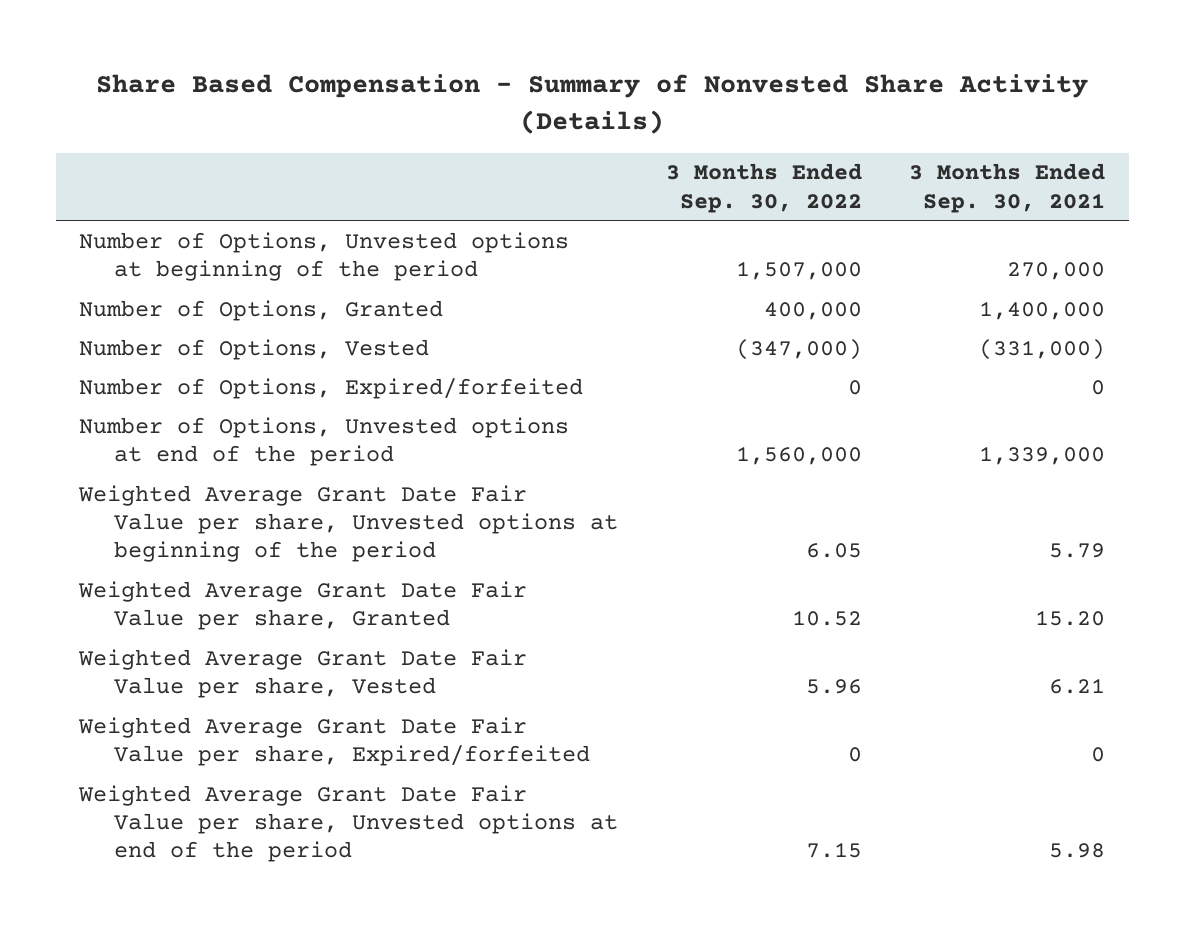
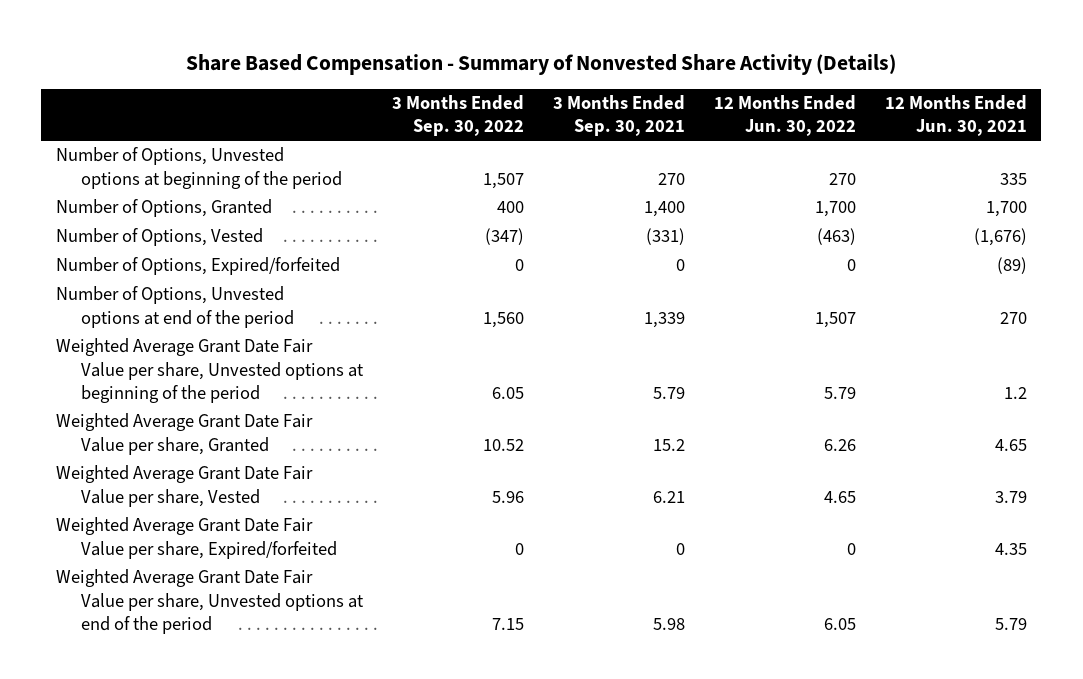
none -> [714,95,857,137] 12 Months Ended Jun. 30, 2022
none -> [884,95,1027,137] 12 Months Ended Jun. 30, 2021
[735,260,862,280] 1,507,000 -> [483,172,525,189] 1,507
[1007,261,1106,280] 270,000 -> [658,172,686,185] 270
[763,301,862,320] 400,000 -> [497,201,525,214] 400
[979,300,1106,320] 1,400,000 -> [644,201,686,218] 1,400
[735,338,862,360] (347,000) -> [485,228,525,246] (347)
[979,338,1106,360] (331,000) -> [646,228,686,246] (331)
[735,445,862,465] 1,560,000 -> [483,311,525,328] 1,560
[979,445,1106,465] 1,339,000 -> [644,311,686,328] 1,339
[1035,609,1106,626] 15.20 -> [653,438,686,451] 15.2

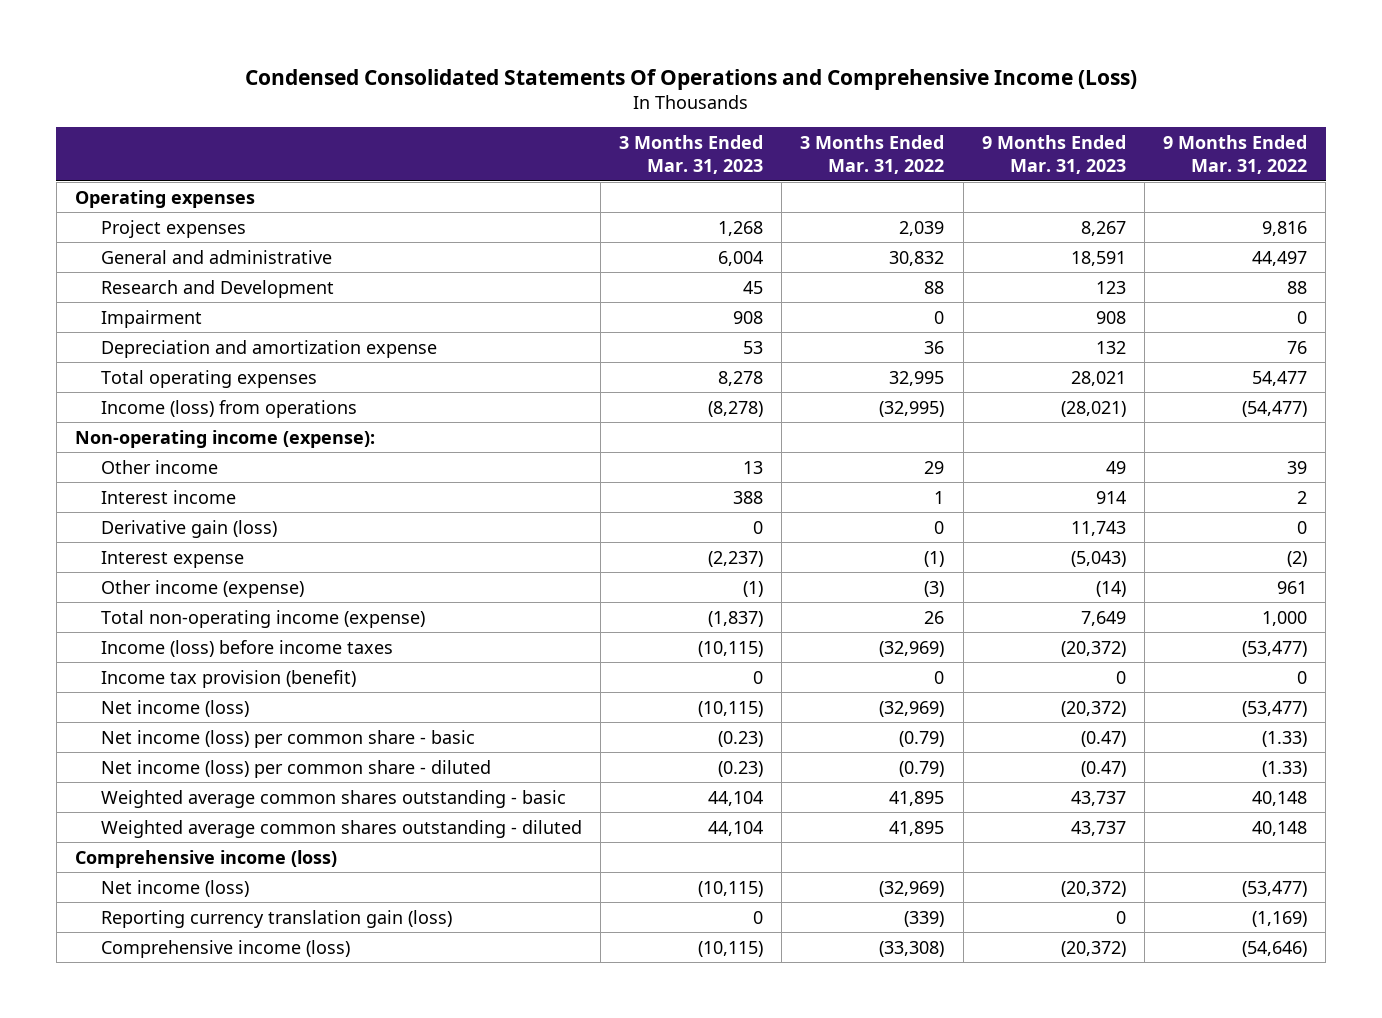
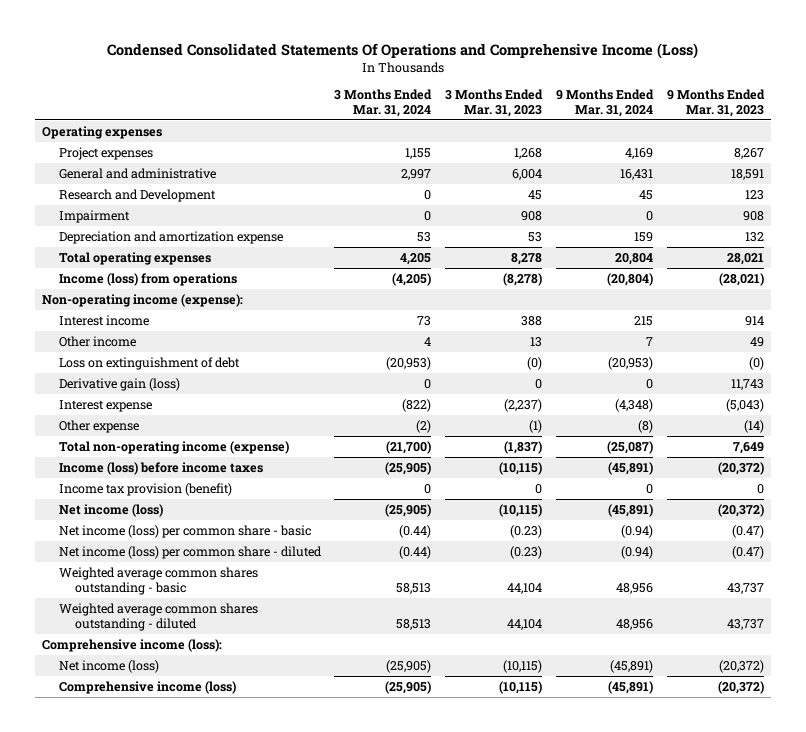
[800,134,945,175] 3 Months Ended Mar. 31, 2022 -> none
[1163,134,1308,175] 9 Months Ended Mar. 31, 2022 -> none
none -> [334,89,433,117] 3 Months Ended Mar. 31, 2024
none -> [555,89,654,117] 9 Months Ended Mar. 31, 2024
[100,459,218,474] Other income -> [58,335,136,347] Other income
none -> [58,356,240,370] Loss on extinguishment of debt
[100,579,304,598] Other income (expense) -> [58,419,139,433] Other expense
[75,849,338,868] Comprehensive income (loss) -> [42,638,223,652] Comprehensive income (loss):
[100,909,452,928] Reporting currency translation gain (loss) -> none

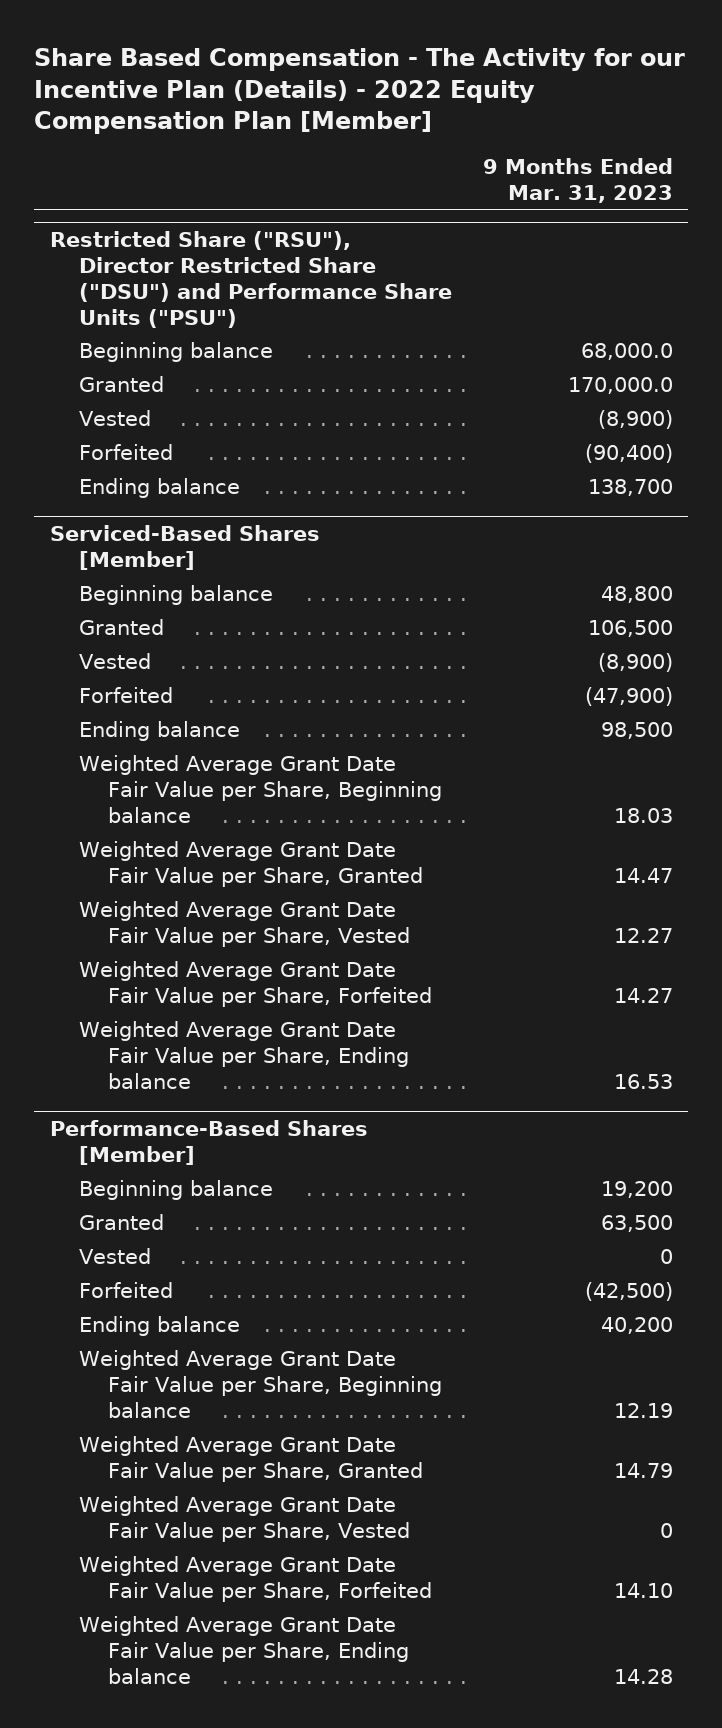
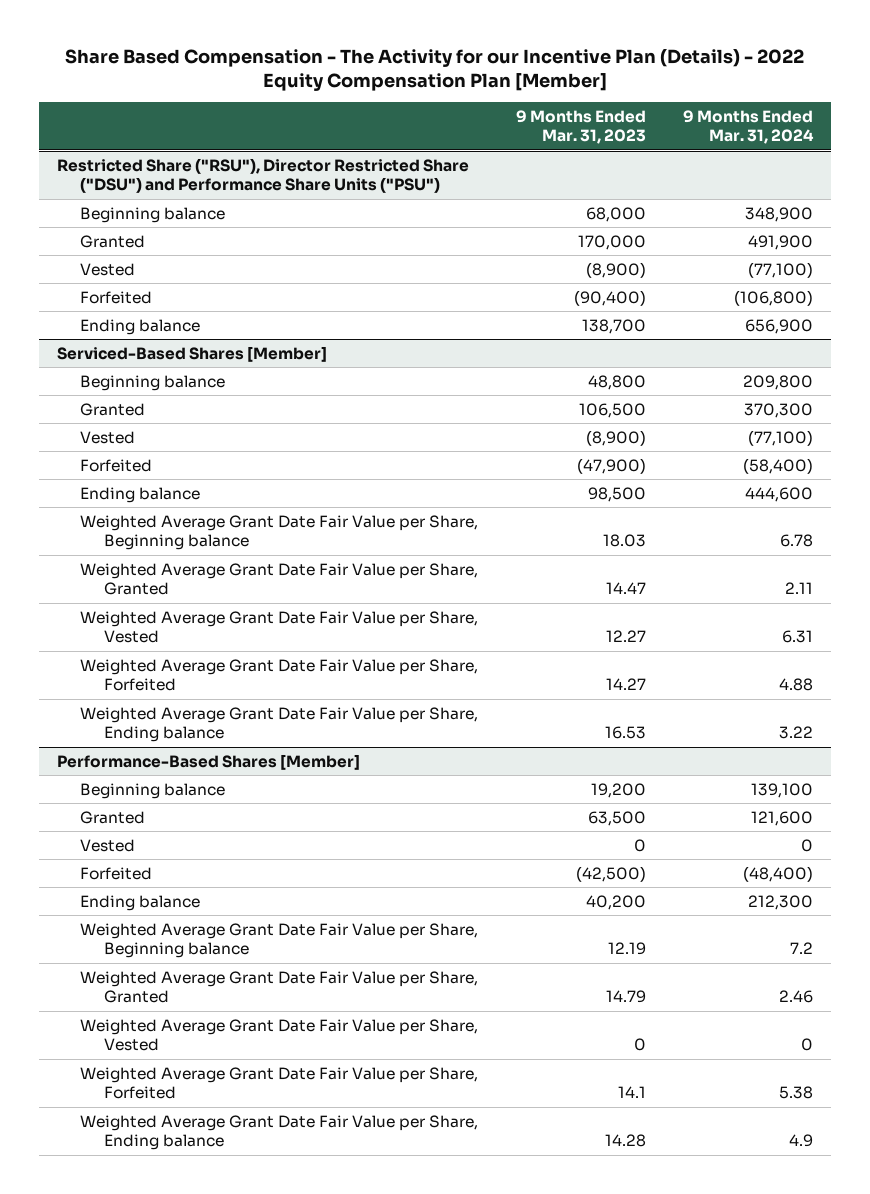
none -> [682,109,814,145] 9 Months Ended Mar. 31, 2024
[580,343,673,361] 68,000.0 -> [585,206,646,222] 68,000
[567,377,673,395] 170,000.0 -> [577,234,646,250] 170,000
[613,1583,673,1599] 14.10 -> [617,1086,646,1099] 14.1

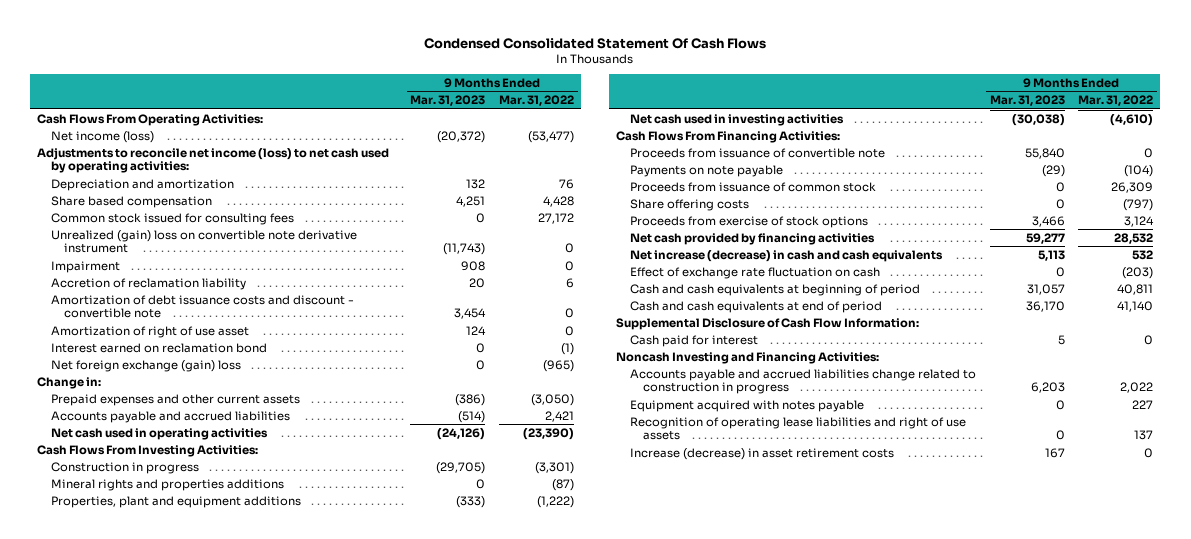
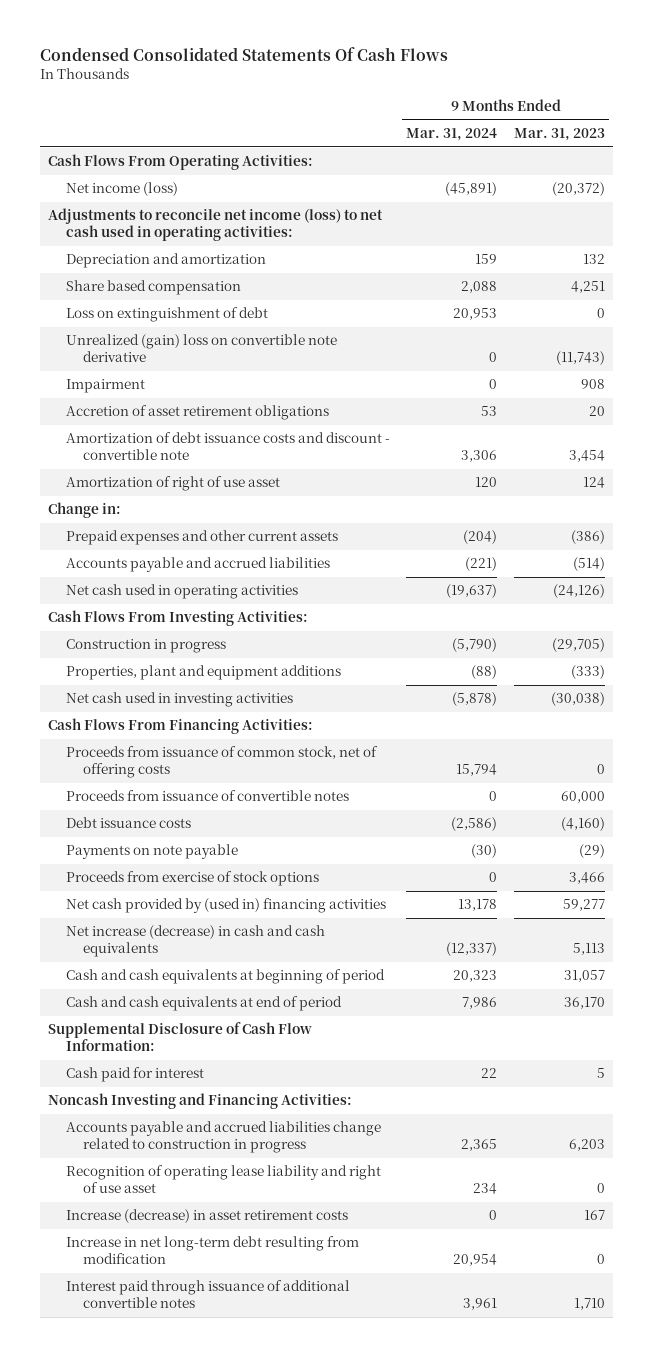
[424,37,767,49] Condensed Consolidated Statement Of Cash Flows -> [39,46,448,61] Condensed Consolidated Statements Of Cash Flows
[499,95,575,107] Mar. 31, 2022 -> none
none -> [406,128,498,142] Mar. 31, 2024
[37,147,390,174] Adjustments to reconcile net income (loss) to net cash used by operating activities: -> [47,208,383,242] Adjustments to reconcile net income (loss) to net cash used in operating activities:
[50,212,294,225] Common stock issued for consulting fees -> none
none -> [65,307,268,323] Loss on extinguishment of debt
[50,229,357,254] Unrealized (gain) loss on convertible note derivative instrument -> [65,334,337,363] Unrealized (gain) loss on convertible note derivative
[50,277,246,290] Accretion of reclamation liability -> none
none -> [65,405,329,421] Accretion of asset retirement obligations
[50,342,267,353] Interest earned on reclamation bond -> none
[50,359,241,372] Net foreign exchange (gain) loss -> none
[50,478,284,491] Mineral rights and properties additions -> none
none -> [65,746,378,779] Proceeds from issuance of common stock, net of offering costs
[629,147,885,158] Proceeds from issuance of convertible note -> [65,790,349,802] Proceeds from issuance of convertible notes
[1024,147,1065,159] 55,840 -> [560,791,605,804] 60,000
none -> [65,817,191,829] Debt issuance costs
[629,181,876,192] Proceeds from issuance of common stock -> none
[629,198,749,211] Share offering costs -> none
[629,232,875,245] Net cash provided by financing activities -> [65,898,386,914] Net cash provided by (used in) financing activities
[629,266,880,279] Effect of exchange rate fluctuation on cash -> none
[629,399,864,412] Equipment acquired with notes payable -> none
[629,416,966,441] Recognition of operating lease liabilities and right of use assets -> [65,1165,381,1194] Recognition of operating lease liability and right of use asset
none -> [65,1236,359,1265] Increase in net long-term debt resulting from modification
none -> [65,1280,350,1309] Interest paid through issuance of additional convertible notes

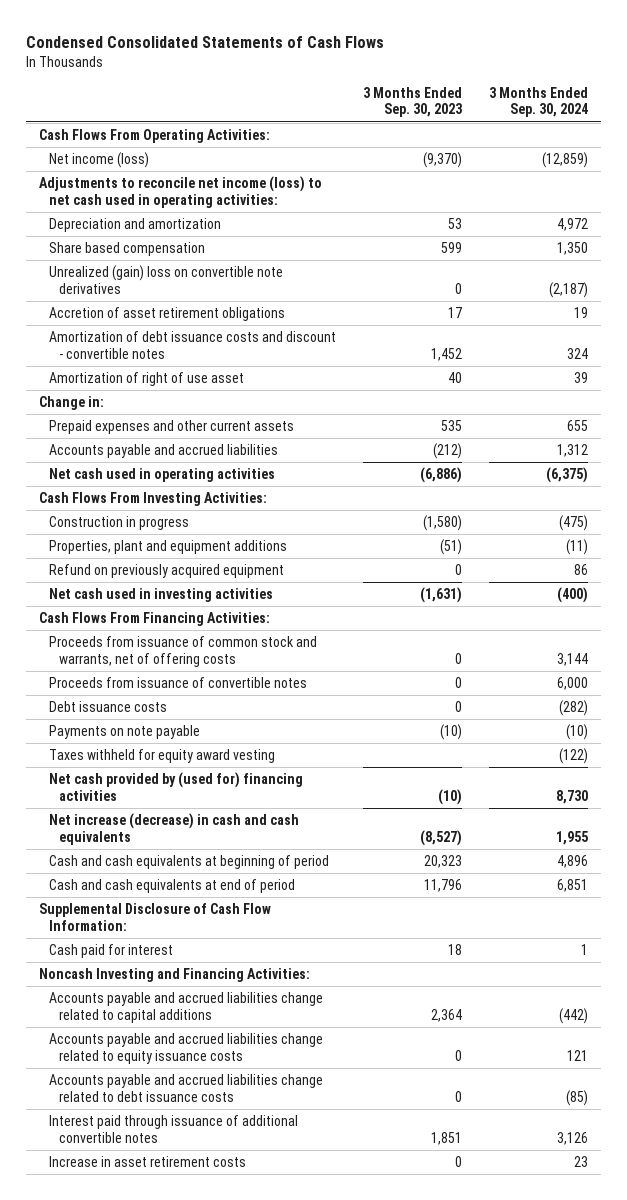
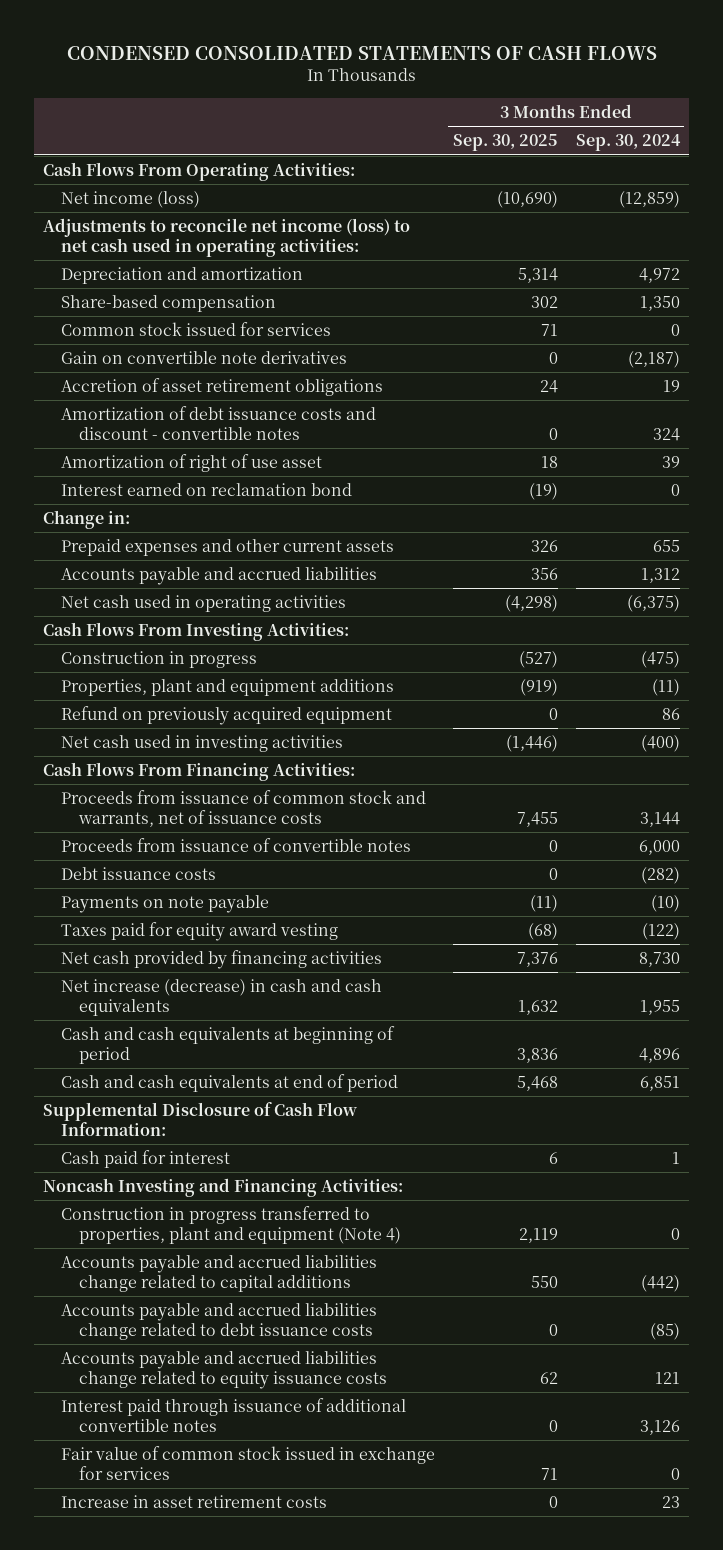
[26,35,385,48] Condensed Consolidated Statements of Cash Flows -> [66,45,657,60] CONDENSED CONSOLIDATED STATEMENTS OF CASH FLOWS
[363,86,463,118] 3 Months Ended Sep. 30, 2023 -> none
none -> [452,134,558,152] Sep. 30, 2025
[49,242,206,257] Share based compensation -> [61,295,277,313] Share-based compensation
none -> [61,322,332,337] Common stock issued for services
[49,265,284,294] Unrealized (gain) loss on convertible note derivatives -> [61,351,348,365] Gain on convertible note derivatives
none -> [61,483,353,497] Interest earned on reclamation bond
[49,636,318,667] Proceeds from issuance of common stock and warrants, net of offering costs -> [61,790,427,827] Proceeds from issuance of common stock and warrants, net of issuance costs
[49,749,276,764] Taxes withheld for equity award vesting -> [61,922,339,942] Taxes paid for equity award vesting
[49,772,304,801] Net cash provided by (used for) financing activities -> [61,950,383,970] Net cash provided by financing activities
none -> [61,1206,401,1244] Construction in progress transferred to properties, plant and equipment (Note 4)
[49,1033,324,1064] Accounts payable and accrued liabilities change related to equity issuance costs -> [61,1351,387,1389] Accounts payable and accrued liabilities change related to equity issuance costs
none -> [61,1446,436,1480] Fair value of common stock issued in exchange for services

